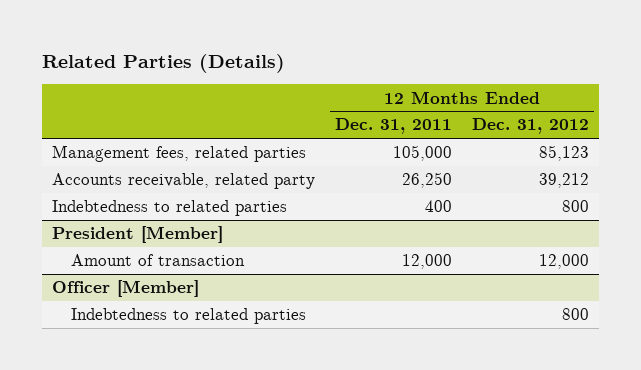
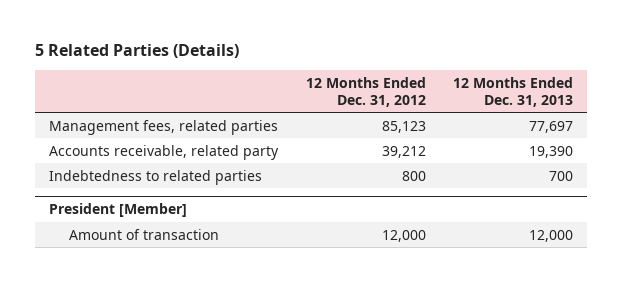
[41,53,285,73] Related Parties (Details) -> [34,44,239,59] 5 Related Parties (Details)
[335,118,453,135] Dec. 31, 2011 -> none
none -> [453,77,574,107] 12 Months Ended Dec. 31, 2013
[51,280,199,298] Officer [Member] -> none
[70,308,306,325] Indebtedness to related parties -> none

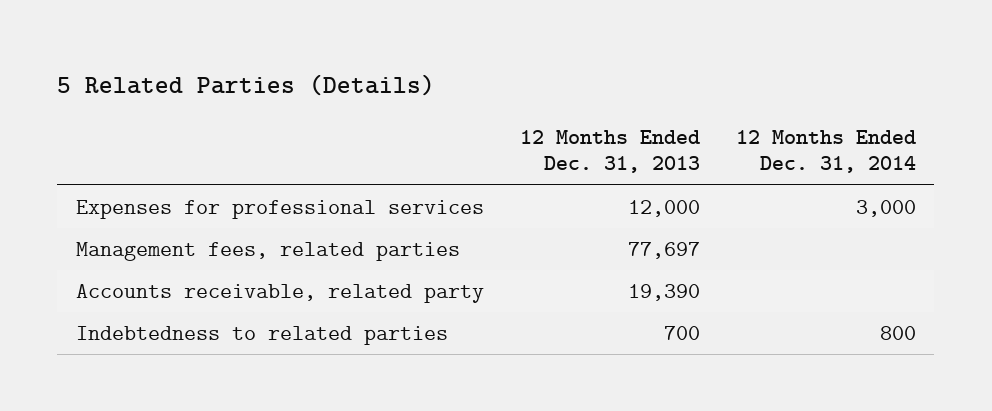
[305,77,426,107] 12 Months Ended Dec. 31, 2012 -> none
none -> [736,129,917,174] 12 Months Ended Dec. 31, 2014
none -> [75,200,484,220] Expenses for professional services
[48,202,187,217] President [Member] -> none
[68,228,219,240] Amount of transaction -> none

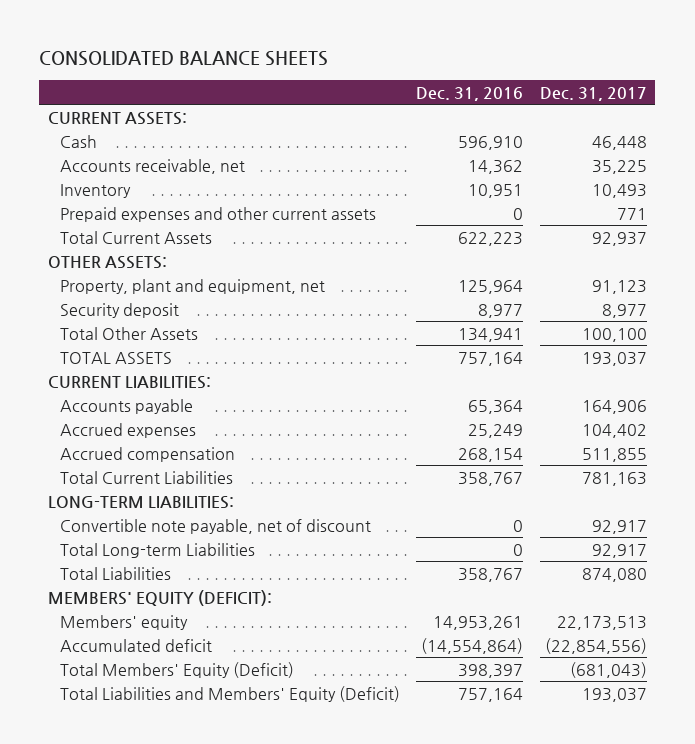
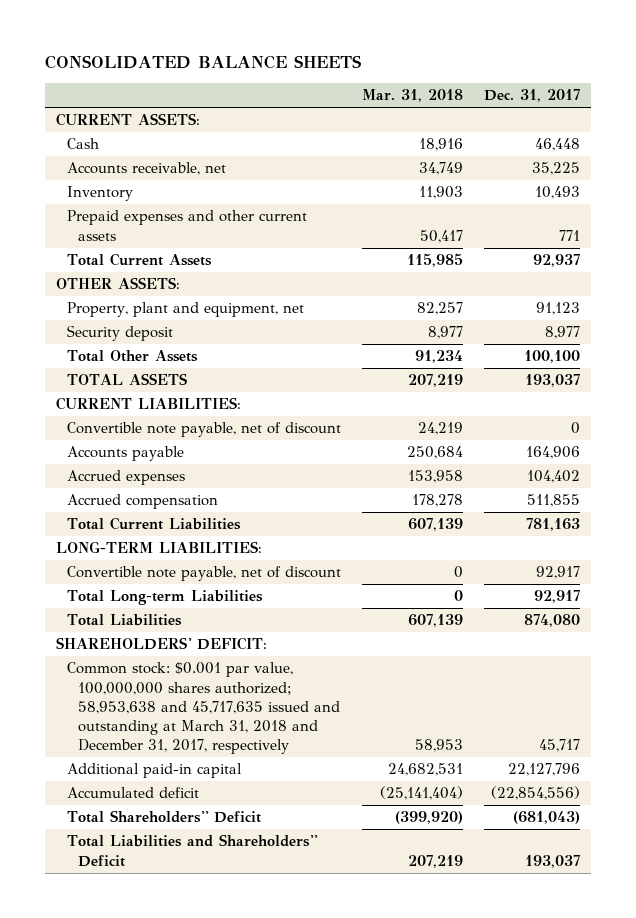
[416,86,524,101] Dec. 31, 2016 -> none
none -> [361,89,463,103] Mar. 31, 2018
none -> [66,422,341,438] Convertible note payable, net of discount
[59,614,188,630] Members' equity -> none
[47,589,272,606] MEMBERS' EQUITY (DEFICIT): -> [55,637,267,651] SHAREHOLDERS' DEFICIT:
none -> [66,662,340,755] Common stock: $0.001 par value, 100,000,000 shares authorized; 58,953,638 and 45,717,635 issued and outstanding at March 31, 2018 and December 31, 2017, respectively
none -> [66,763,242,779] Additional paid-in capital
[59,661,294,678] Total Members' Equity (Deficit) -> [66,810,261,824] Total Shareholders'' Deficit
[59,685,400,702] Total Liabilities and Members' Equity (Deficit) -> [66,834,318,867] Total Liabilities and Shareholders'' Deficit

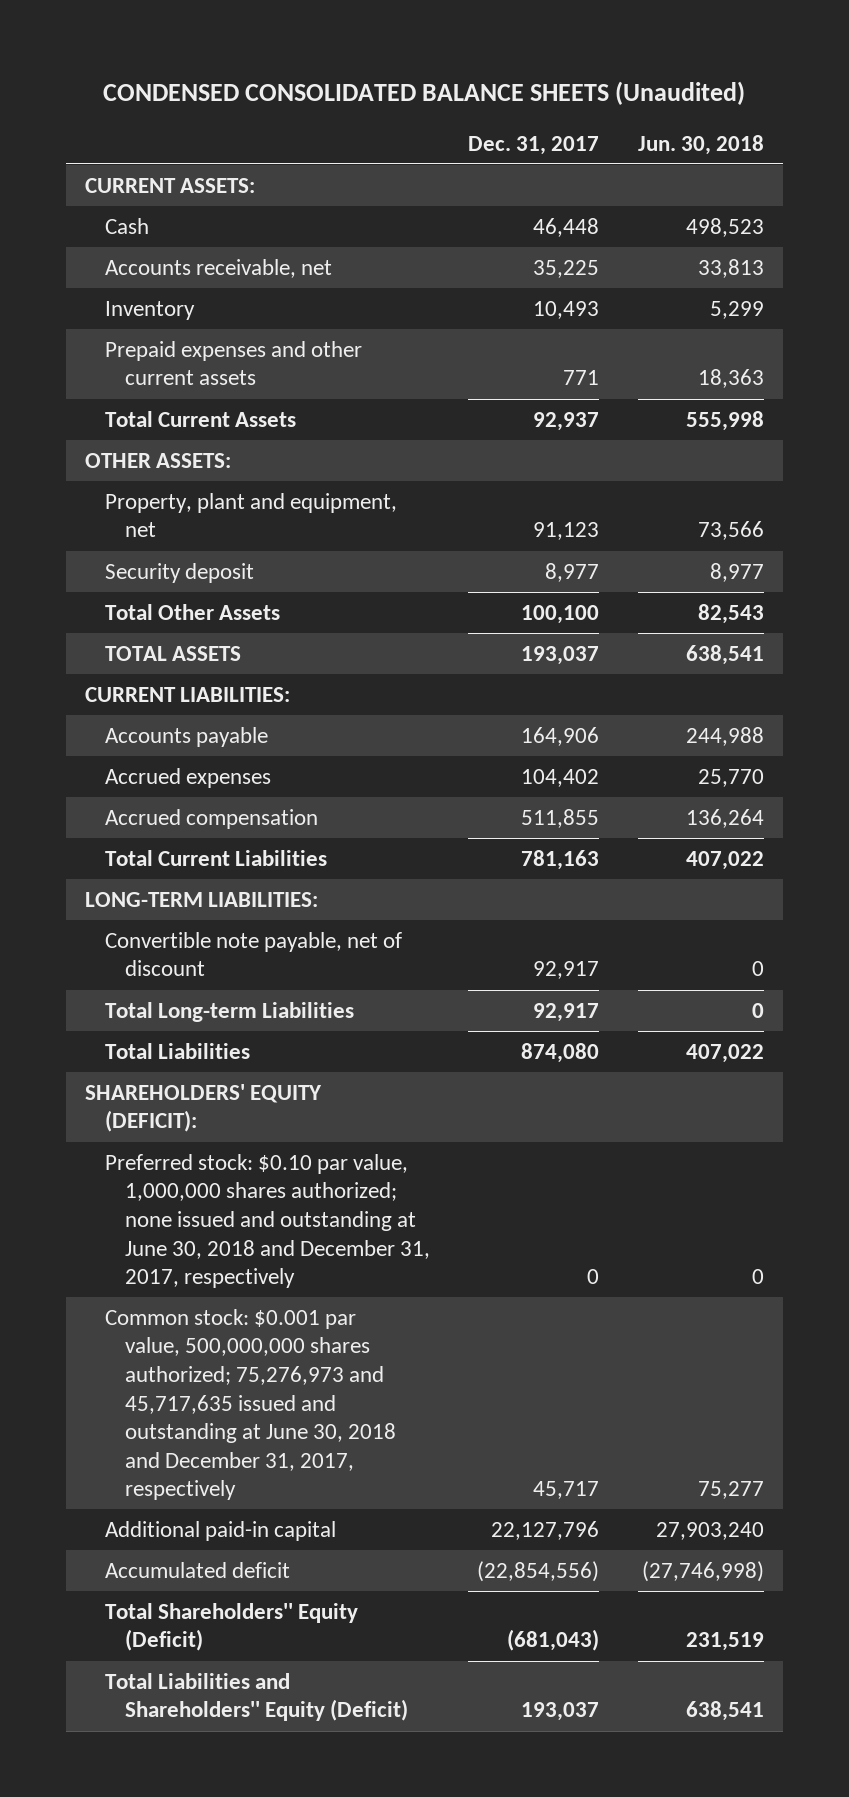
[44,55,361,70] CONSOLIDATED BALANCE SHEETS -> [103,80,746,105] CONDENSED CONSOLIDATED BALANCE SHEETS (Unaudited)
[361,89,463,103] Mar. 31, 2018 -> none
none -> [637,134,764,155] Jun. 30, 2018
[66,422,341,438] Convertible note payable, net of discount -> none
[55,637,267,651] SHAREHOLDERS' DEFICIT: -> [85,1083,323,1133] SHAREHOLDERS' EQUITY (DEFICIT):
none -> [104,1153,430,1289] Preferred stock: $0.10 par value, 1,000,000 shares authorized; none issued and outstanding at June 30, 2018 and December 31, 2017, respectively
[66,662,340,755] Common stock: $0.001 par value, 100,000,000 shares authorized; 58,953,638 and 45,717,635 issued and outstanding at March 31, 2018 and December 31, 2017, respectively -> [104,1308,396,1501] Common stock: $0.001 par value, 500,000,000 shares authorized; 75,276,973 and 45,717,635 issued and outstanding at June 30, 2018 and December 31, 2017, respectively
[66,810,261,824] Total Shareholders'' Deficit -> [104,1602,358,1652] Total Shareholders'' Equity (Deficit)
[66,834,318,867] Total Liabilities and Shareholders'' Deficit -> [104,1672,408,1722] Total Liabilities and Shareholders'' Equity (Deficit)

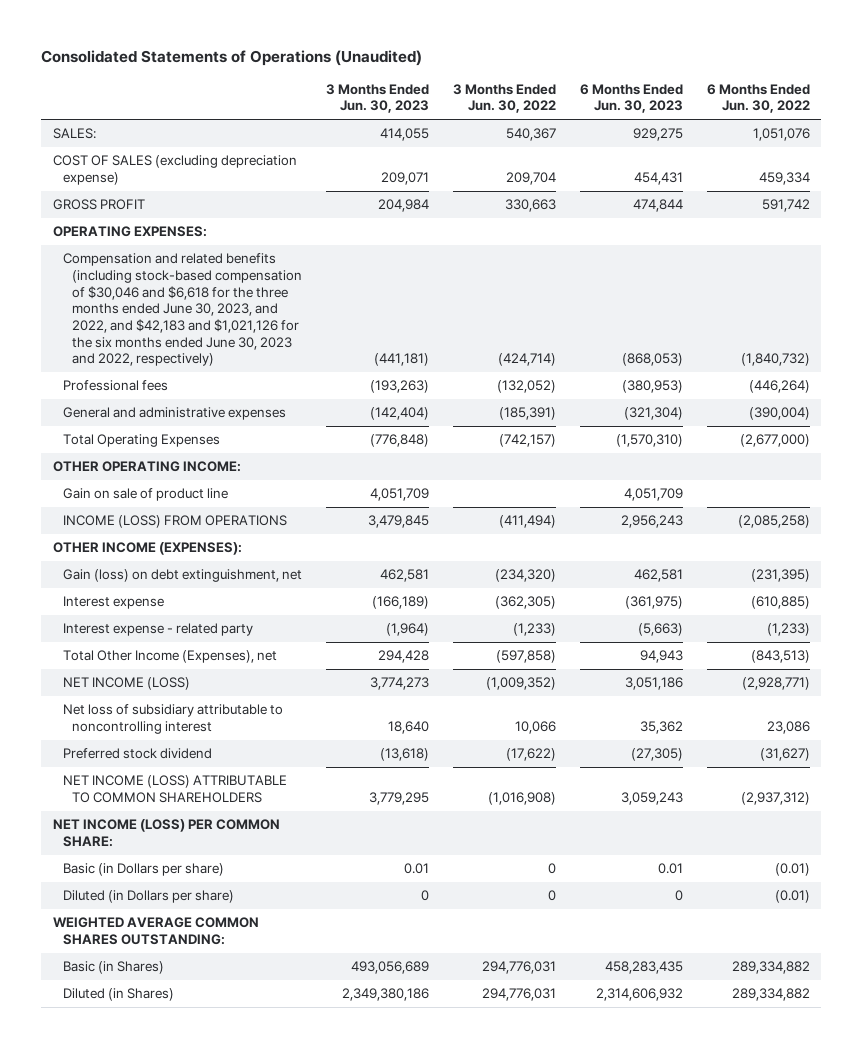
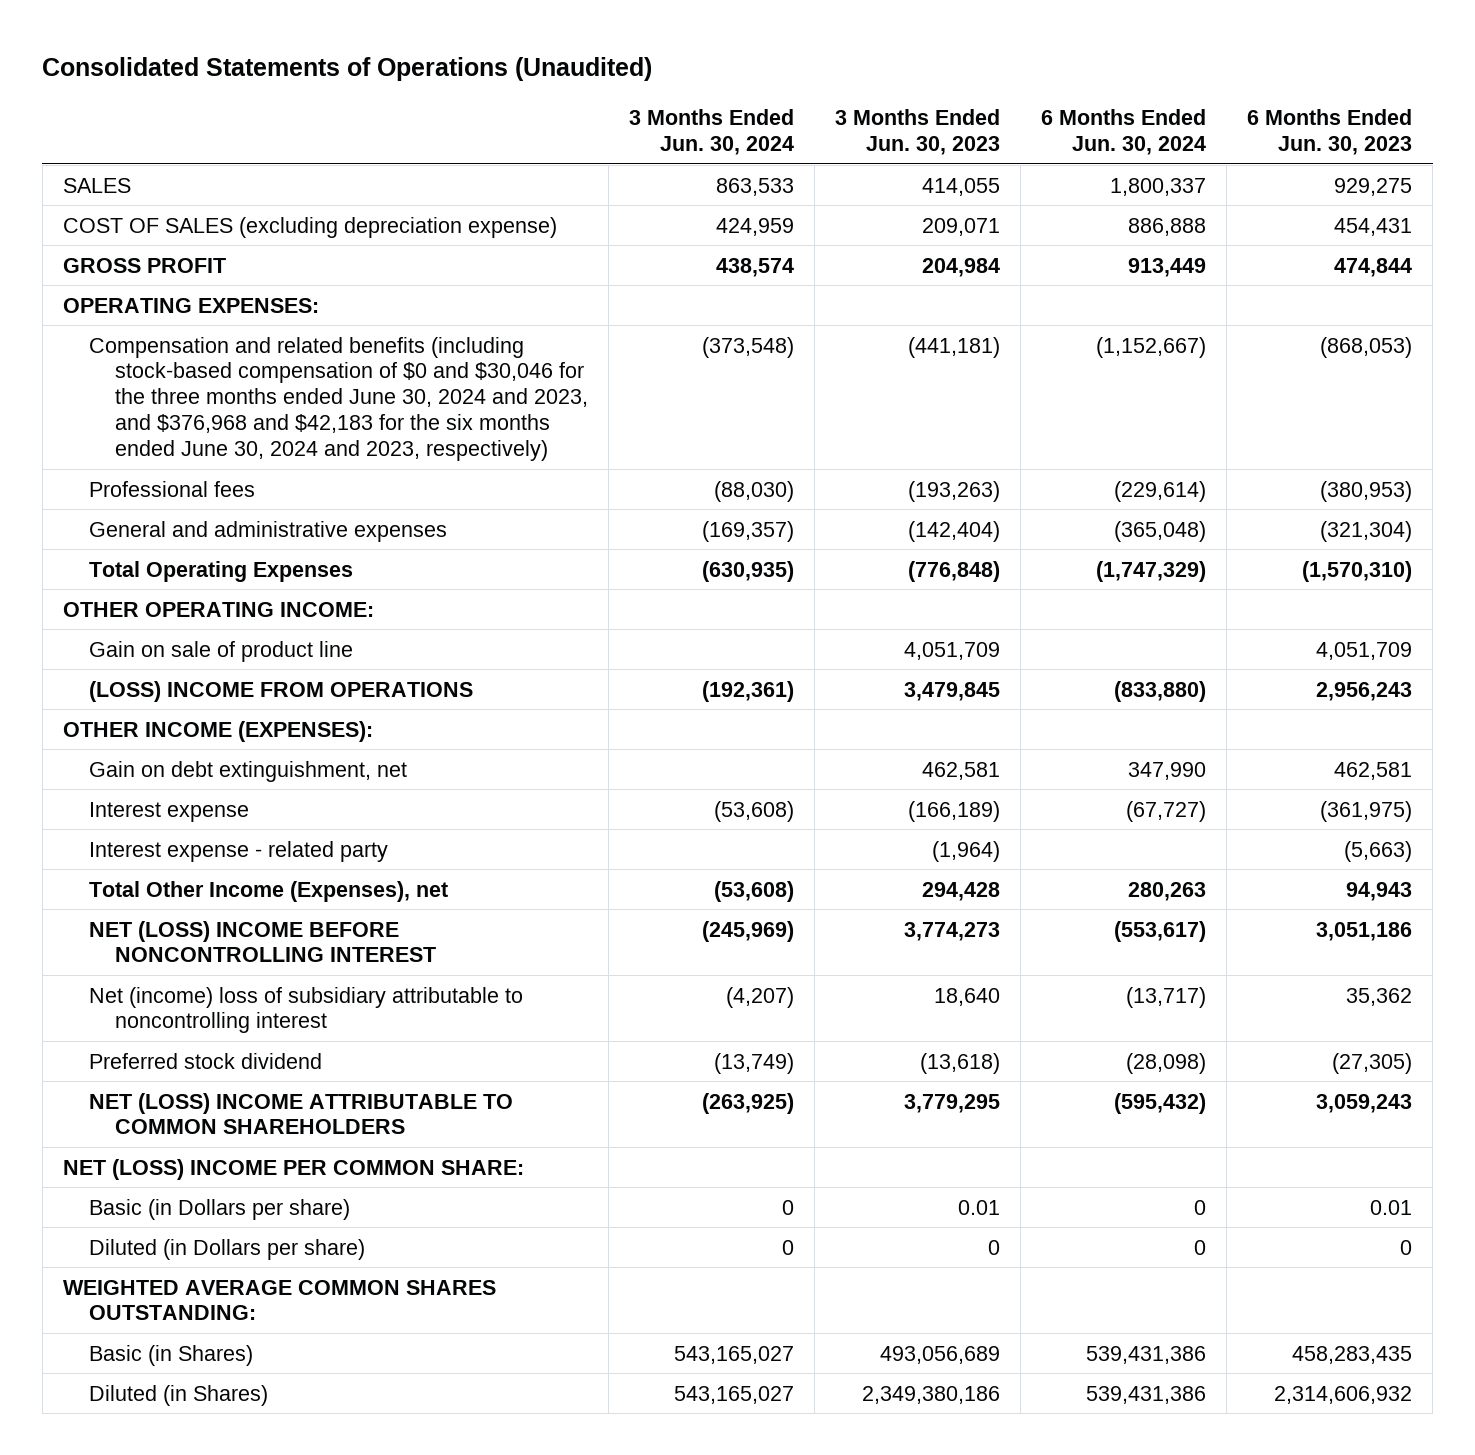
[452,83,556,114] 3 Months Ended Jun. 30, 2022 -> none
[706,83,810,114] 6 Months Ended Jun. 30, 2022 -> none
none -> [629,108,795,155] 3 Months Ended Jun. 30, 2024
none -> [1041,108,1207,155] 6 Months Ended Jun. 30, 2024
[52,128,96,140] SALES: -> [62,177,131,193] SALES
[62,253,303,367] Compensation and related benefits (including stock-based compensation of $30,046 and $6,618 for the three months ended June 30, 2023, and 2022, and $42,183 and $1,021,126 for the six months ended June 30, 2023 and 2022, respectively) -> [88,336,589,461] Compensation and related benefits (including stock-based compensation of $0 and $30,046 for the three months ended June 30, 2024 and 2023, and $376,968 and $42,183 for the six months ended June 30, 2024 and 2023, respectively)
[62,515,287,529] INCOME (LOSS) FROM OPERATIONS -> [88,680,473,702] (LOSS) INCOME FROM OPERATIONS
[62,569,302,583] Gain (loss) on debt extinguishment, net -> [88,760,407,782] Gain on debt extinguishment, net
[62,677,190,691] NET INCOME (LOSS) -> [88,920,437,963] NET (LOSS) INCOME BEFORE NONCONTROLLING INTEREST
[62,704,283,735] Net loss of subsidiary attributable to noncontrolling interest -> [88,986,523,1034] Net (income) loss of subsidiary attributable to noncontrolling interest
[62,775,287,804] NET INCOME (LOSS) ATTRIBUTABLE TO COMMON SHAREHOLDERS -> [88,1092,513,1135] NET (LOSS) INCOME ATTRIBUTABLE TO COMMON SHAREHOLDERS
[52,819,280,848] NET INCOME (LOSS) PER COMMON SHARE: -> [62,1158,524,1180] NET (LOSS) INCOME PER COMMON SHARE:

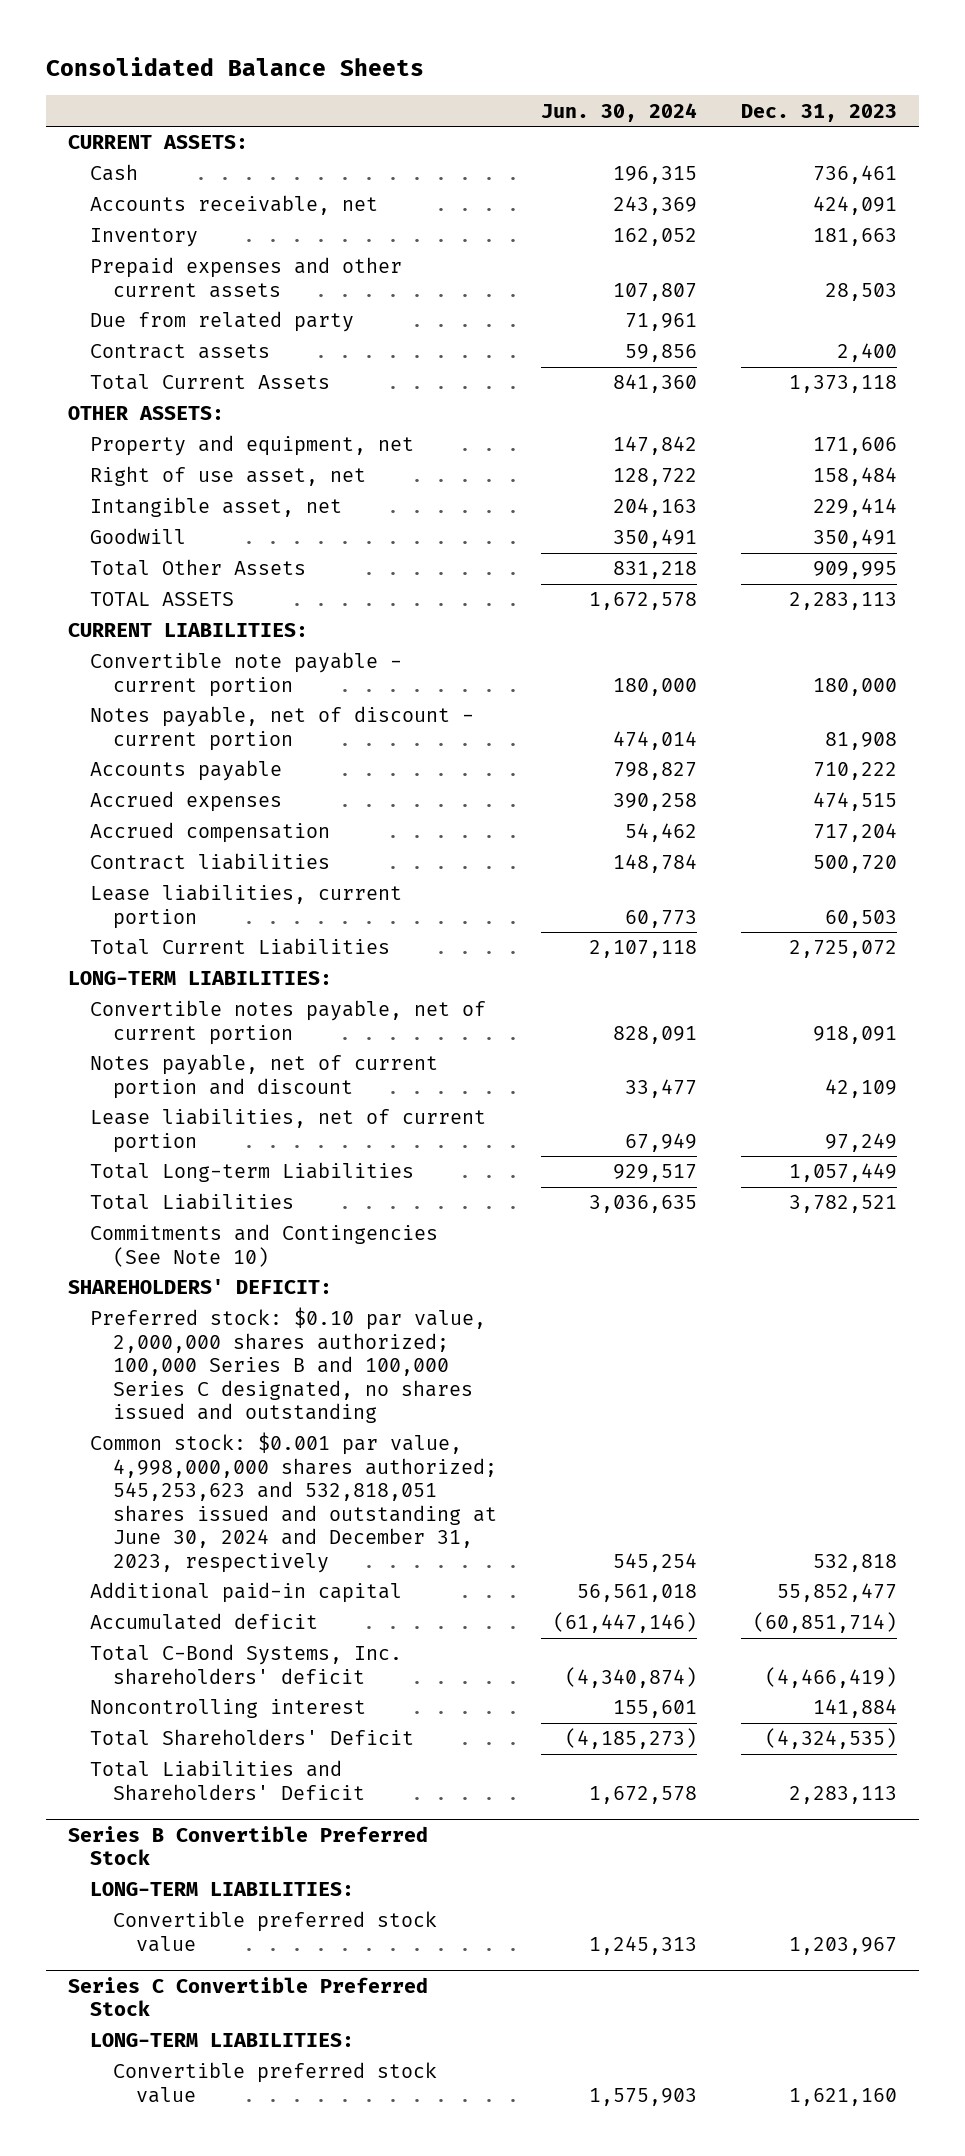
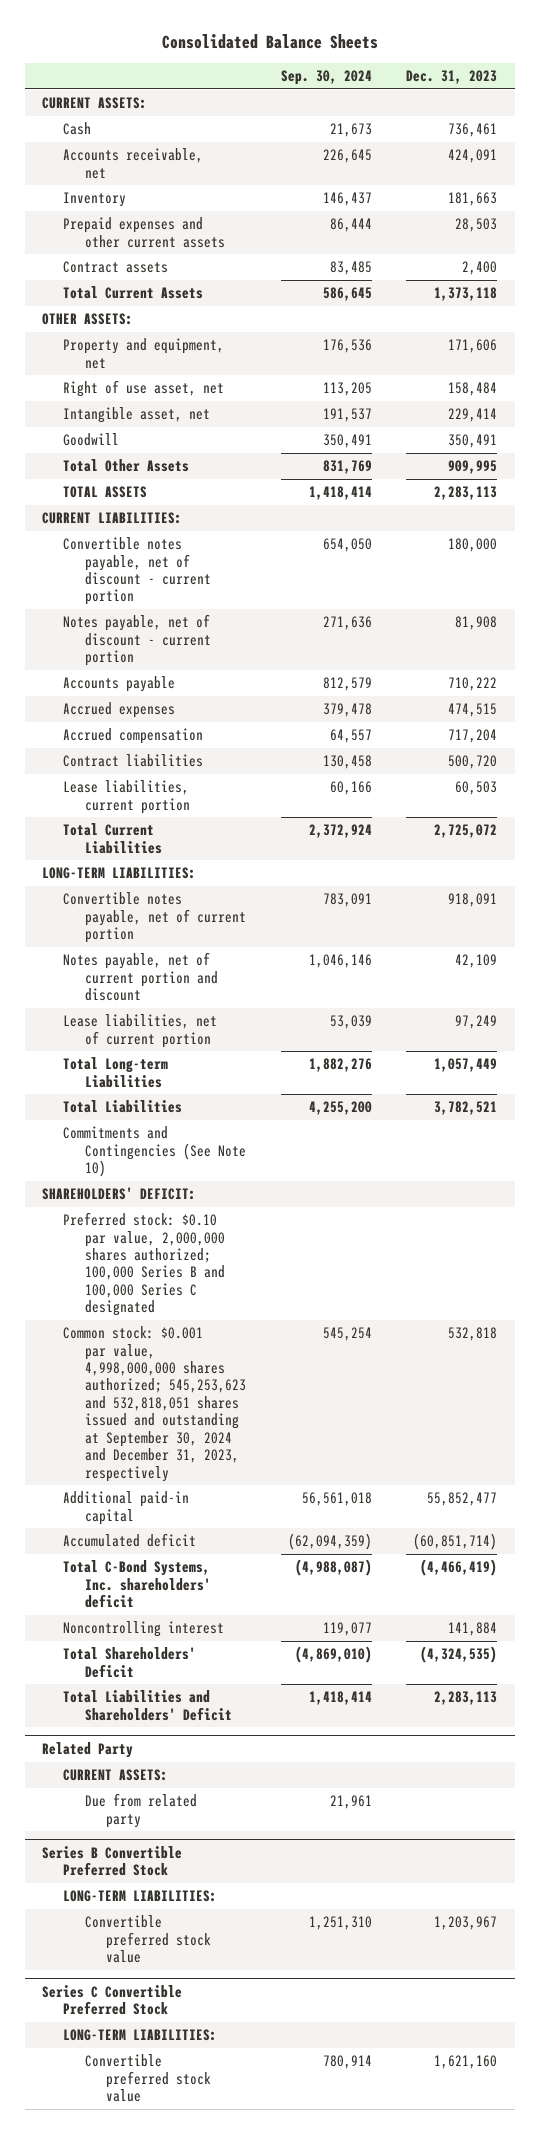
[541,102,698,122] Jun. 30, 2024 -> none
none -> [280,70,372,86] Sep. 30, 2024
[90,311,355,333] Due from related party -> none
[90,652,403,697] Convertible note payable - current portion -> [63,537,211,606] Convertible notes payable, net of discount - current portion
[90,1307,487,1424] Preferred stock: $0.10 par value, 2,000,000 shares authorized; 100,000 Series B and 100,000 Series C designated, no shares issued and outstanding -> [63,1212,225,1317] Preferred stock: $0.10 par value, 2,000,000 shares authorized; 100,000 Series B and 100,000 Series C designated
[90,1432,498,1573] Common stock: $0.001 par value, 4,998,000,000 shares authorized; 545,253,623 and 532,818,051 shares issued and outstanding at June 30, 2024 and December 31, 2023, respectively -> [63,1326,246,1482] Common stock: $0.001 par value, 4,998,000,000 shares authorized; 545,253,623 and 532,818,051 shares issued and outstanding at September 30, 2024 and December 31, 2023, respectively
none -> [41,1741,133,1758] Related Party
none -> [63,1769,169,1782] CURRENT ASSETS:
none -> [84,1793,197,1828] Due from related party

